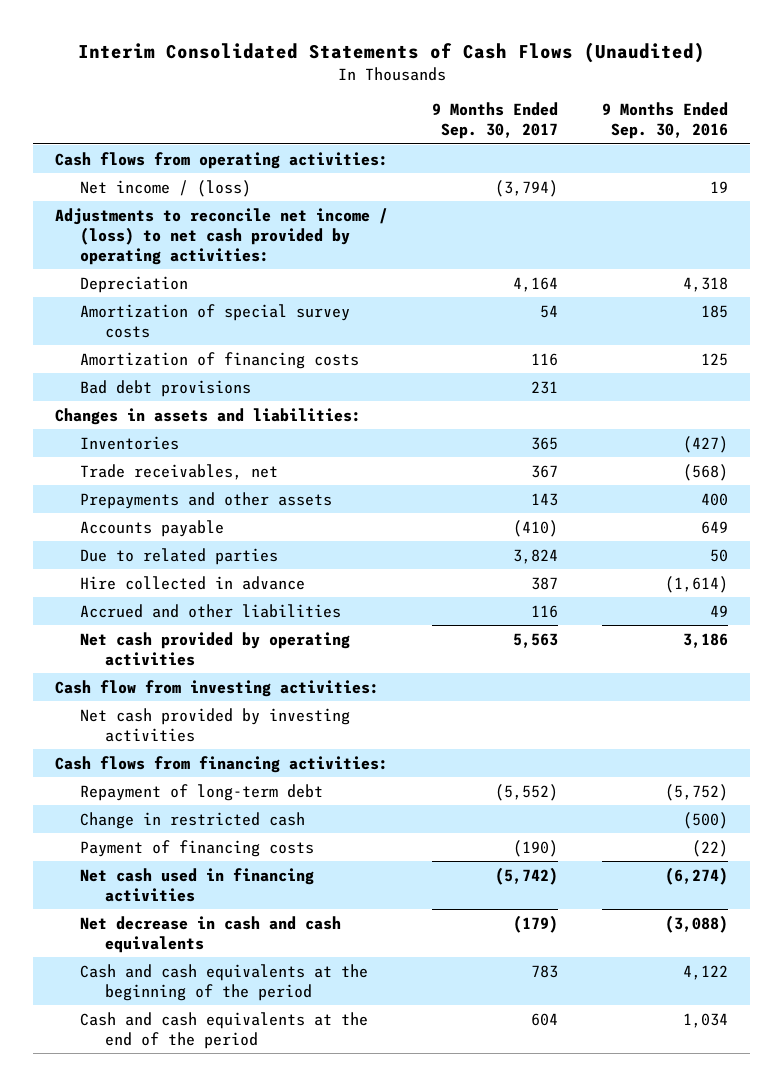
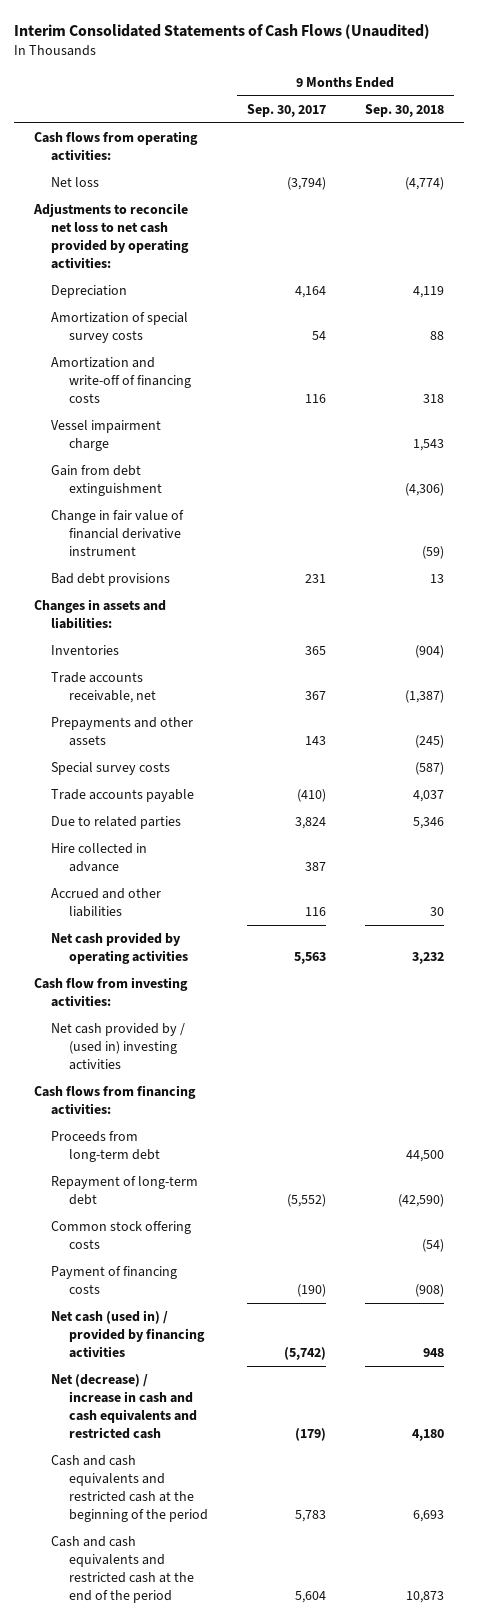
[601,102,728,140] 9 Months Ended Sep. 30, 2016 -> none
none -> [364,104,444,118] Sep. 30, 2018
[80,179,252,197] Net income / (loss) -> [51,177,100,188] Net loss
[55,207,389,265] Adjustments to reconcile net income / (loss) to net cash provided by operating activities: -> [32,203,190,269] Adjustments to reconcile net loss to net cash provided by operating activities:
[80,351,360,369] Amortization of financing costs -> [51,357,191,403] Amortization and write-off of financing costs
none -> [51,420,162,451] Vessel impairment charge
none -> [51,465,162,496] Gain from debt extinguishment
none -> [51,510,185,556] Change in fair value of financial derivative instrument
[80,463,279,480] Trade receivables, net -> [51,672,156,703] Trade accounts receivable, net
none -> [51,762,171,776] Special survey costs
[80,519,225,537] Accounts payable -> [51,789,195,803] Trade accounts payable
[80,707,351,742] Net cash provided by investing activities -> [51,1023,186,1070] Net cash provided by / (used in) investing activities
none -> [51,1131,160,1162] Proceeds from long-term debt
[80,811,306,829] Change in restricted cash -> none
none -> [51,1221,192,1249] Common stock offering costs
[80,867,315,902] Net cash used in financing activities -> [51,1310,205,1358] Net cash (used in) / provided by financing activities
[80,915,342,953] Net decrease in cash and cash equivalents -> [51,1374,197,1439] Net (decrease) / increase in cash and cash equivalents and restricted cash
[80,963,369,1001] Cash and cash equivalents at the beginning of the period -> [51,1455,208,1522] Cash and cash equivalents and restricted cash at the beginning of the period
[531,964,559,978] 783 -> [294,1509,326,1522] 5,783
[80,1011,369,1049] Cash and cash equivalents at the end of the period -> [51,1536,194,1603] Cash and cash equivalents and restricted cash at the end of the period
[531,1012,559,1026] 604 -> [294,1590,326,1603] 5,604

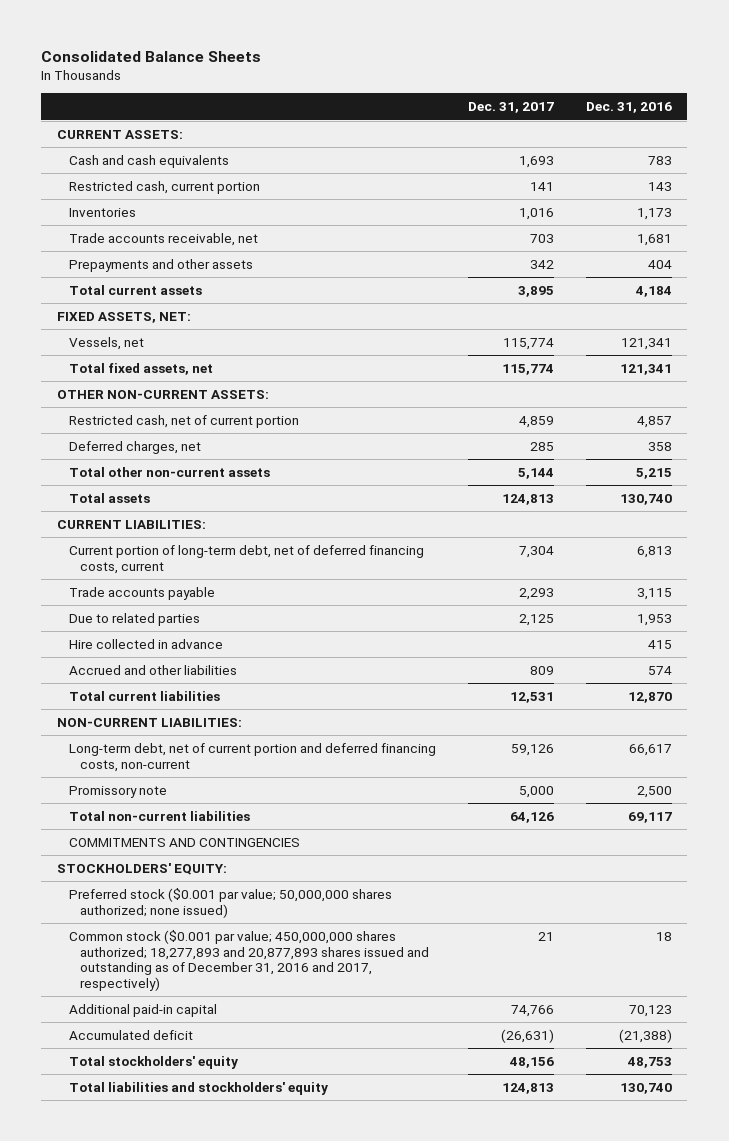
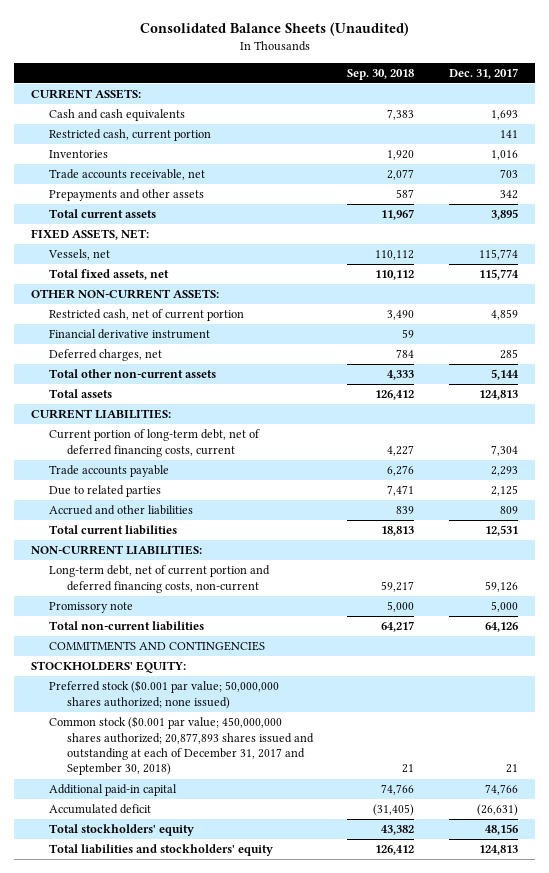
[41,51,262,63] Consolidated Balance Sheets -> [139,22,409,37] Consolidated Balance Sheets (Unaudited)
[585,102,672,114] Dec. 31, 2016 -> none
none -> [347,68,415,80] Sep. 30, 2018
none -> [49,329,211,340] Financial derivative instrument
[68,638,223,649] Hire collected in advance -> none
[68,929,430,992] Common stock ($0.001 par value; 450,000,000 shares authorized; 18,277,893 and 20,877,893 shares issued and outstanding as of December 31, 2016 and 2017, respectively) -> [49,716,314,776] Common stock ($0.001 par value; 450,000,000 shares authorized; 20,877,893 shares issued and outstanding at each of December 31, 2017 and September 30, 2018)

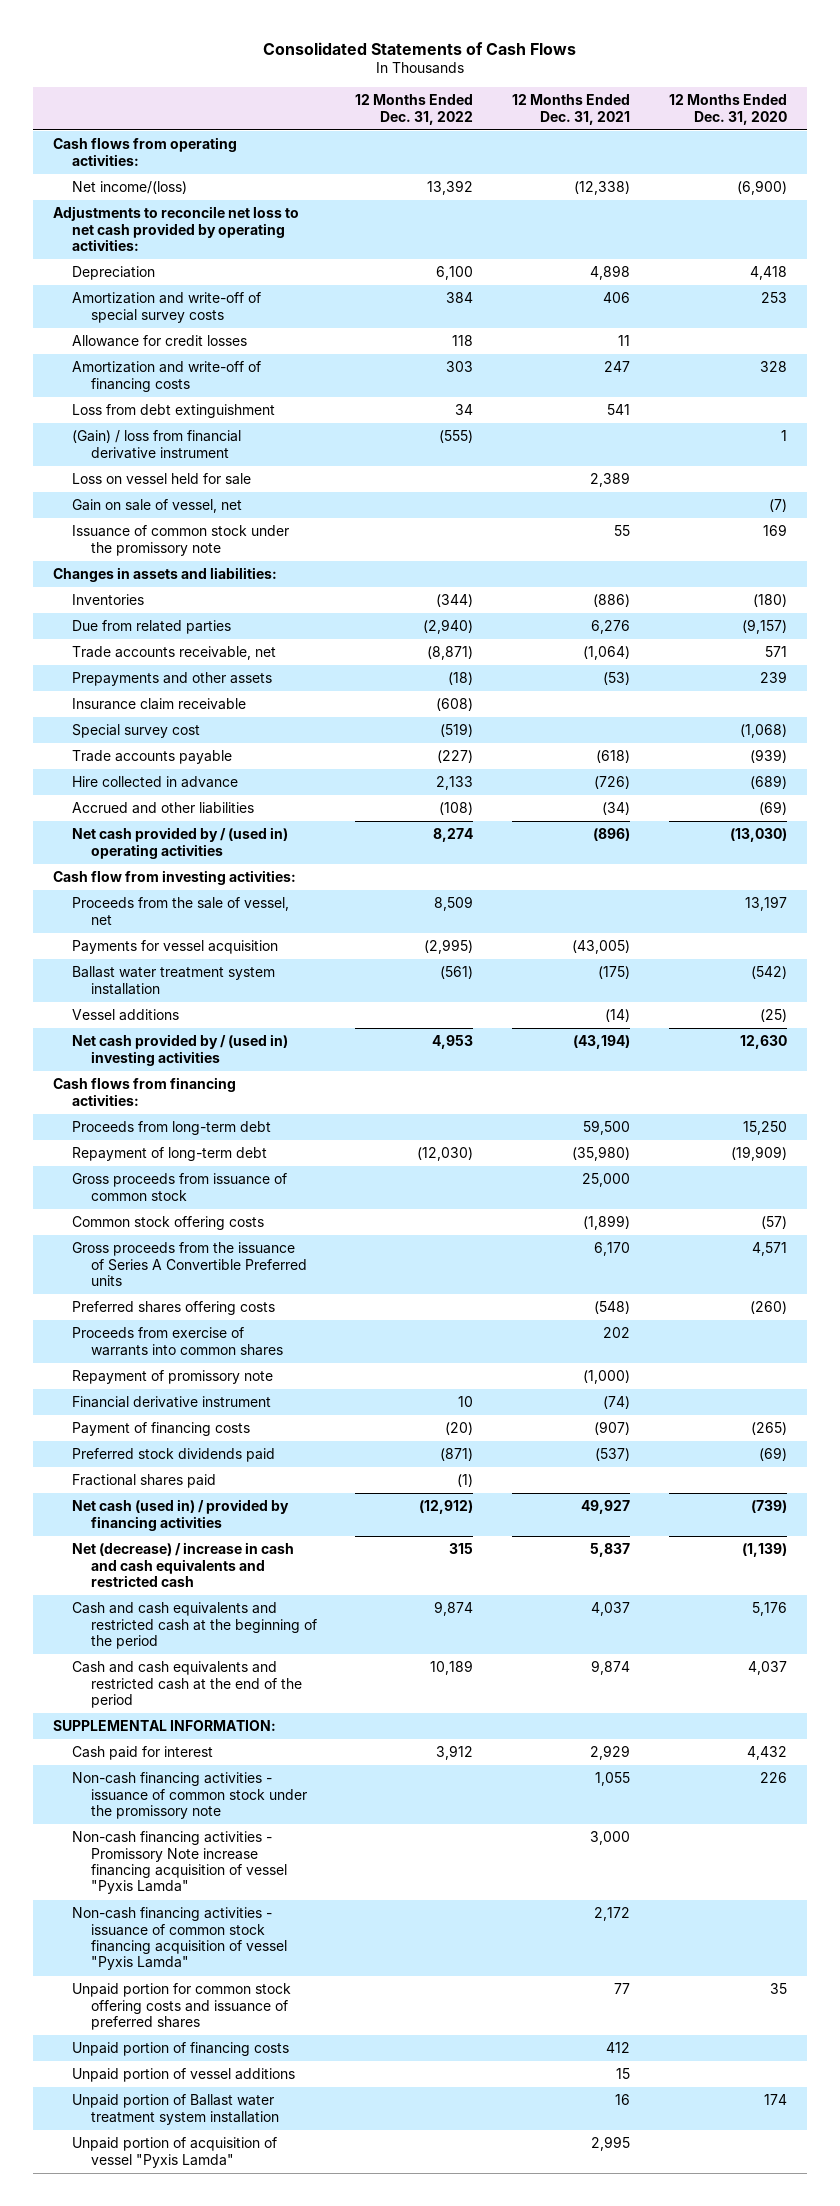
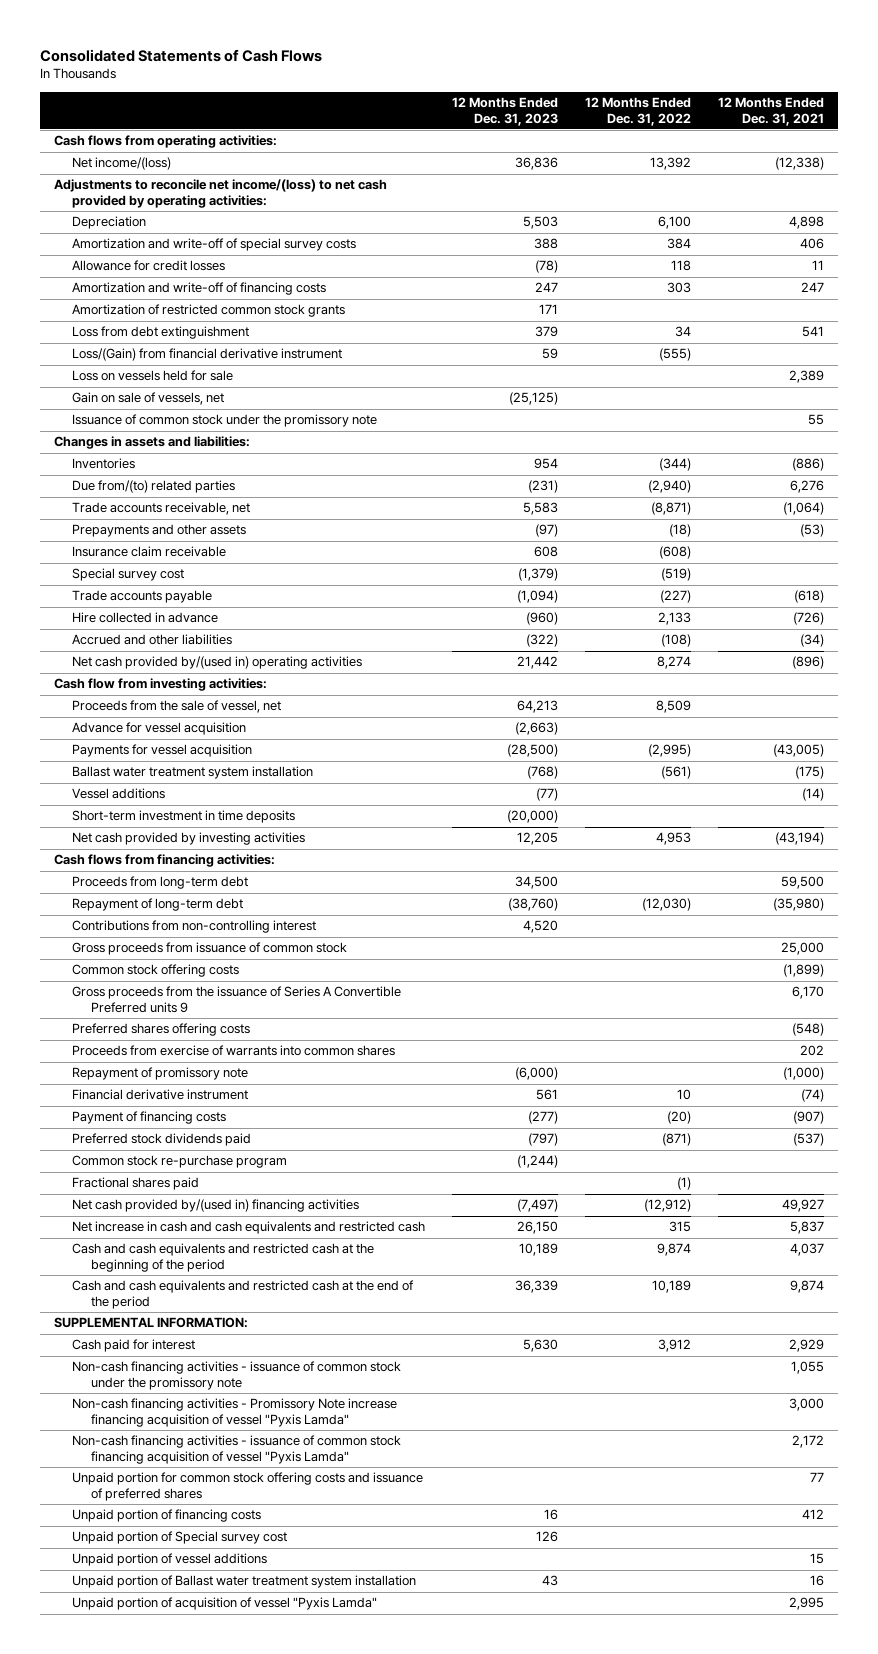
[669,94,788,125] 12 Months Ended Dec. 31, 2020 -> none
none -> [452,97,559,126] 12 Months Ended Dec. 31, 2023
[52,206,299,252] Adjustments to reconcile net loss to net cash provided by operating activities: -> [53,179,387,209] Adjustments to reconcile net income/(loss) to net cash provided by operating activities:
none -> [72,304,346,318] Amortization of restricted common stock grants
[71,430,241,459] (Gain) / loss from financial derivative instrument -> [72,348,343,362] Loss/(Gain) from financial derivative instrument
[71,473,251,486] Loss on vessel held for sale -> [72,370,234,382] Loss on vessels held for sale
[71,499,242,514] Gain on sale of vessel, net -> [72,392,225,406] Gain on sale of vessels, net
[71,620,231,635] Due from related parties -> [72,480,236,494] Due from/(to) related parties
[71,827,288,859] Net cash provided by / (used in) operating activities -> [72,656,363,670] Net cash provided by/(used in) operating activities
none -> [72,722,247,736] Advance for vessel acquisition
none -> [72,810,296,824] Short-term investment in time deposits
[71,1034,288,1066] Net cash provided by / (used in) investing activities -> [72,832,306,846] Net cash provided by investing activities
none -> [72,920,317,934] Contributions from non-controlling interest
[71,1242,307,1287] Gross proceeds from the issuance of Series A Convertible Preferred units -> [72,986,402,1014] Gross proceeds from the issuance of Series A Convertible Preferred units 9
none -> [72,1155,288,1169] Common stock re-purchase program
[71,1499,289,1531] Net cash (used in) / provided by financing activities -> [72,1199,360,1213] Net cash provided by/(used in) financing activities
[71,1542,294,1588] Net (decrease) / increase in cash and cash equivalents and restricted cash -> [72,1221,426,1235] Net increase in cash and cash equivalents and restricted cash
none -> [72,1531,288,1545] Unpaid portion of Special survey cost

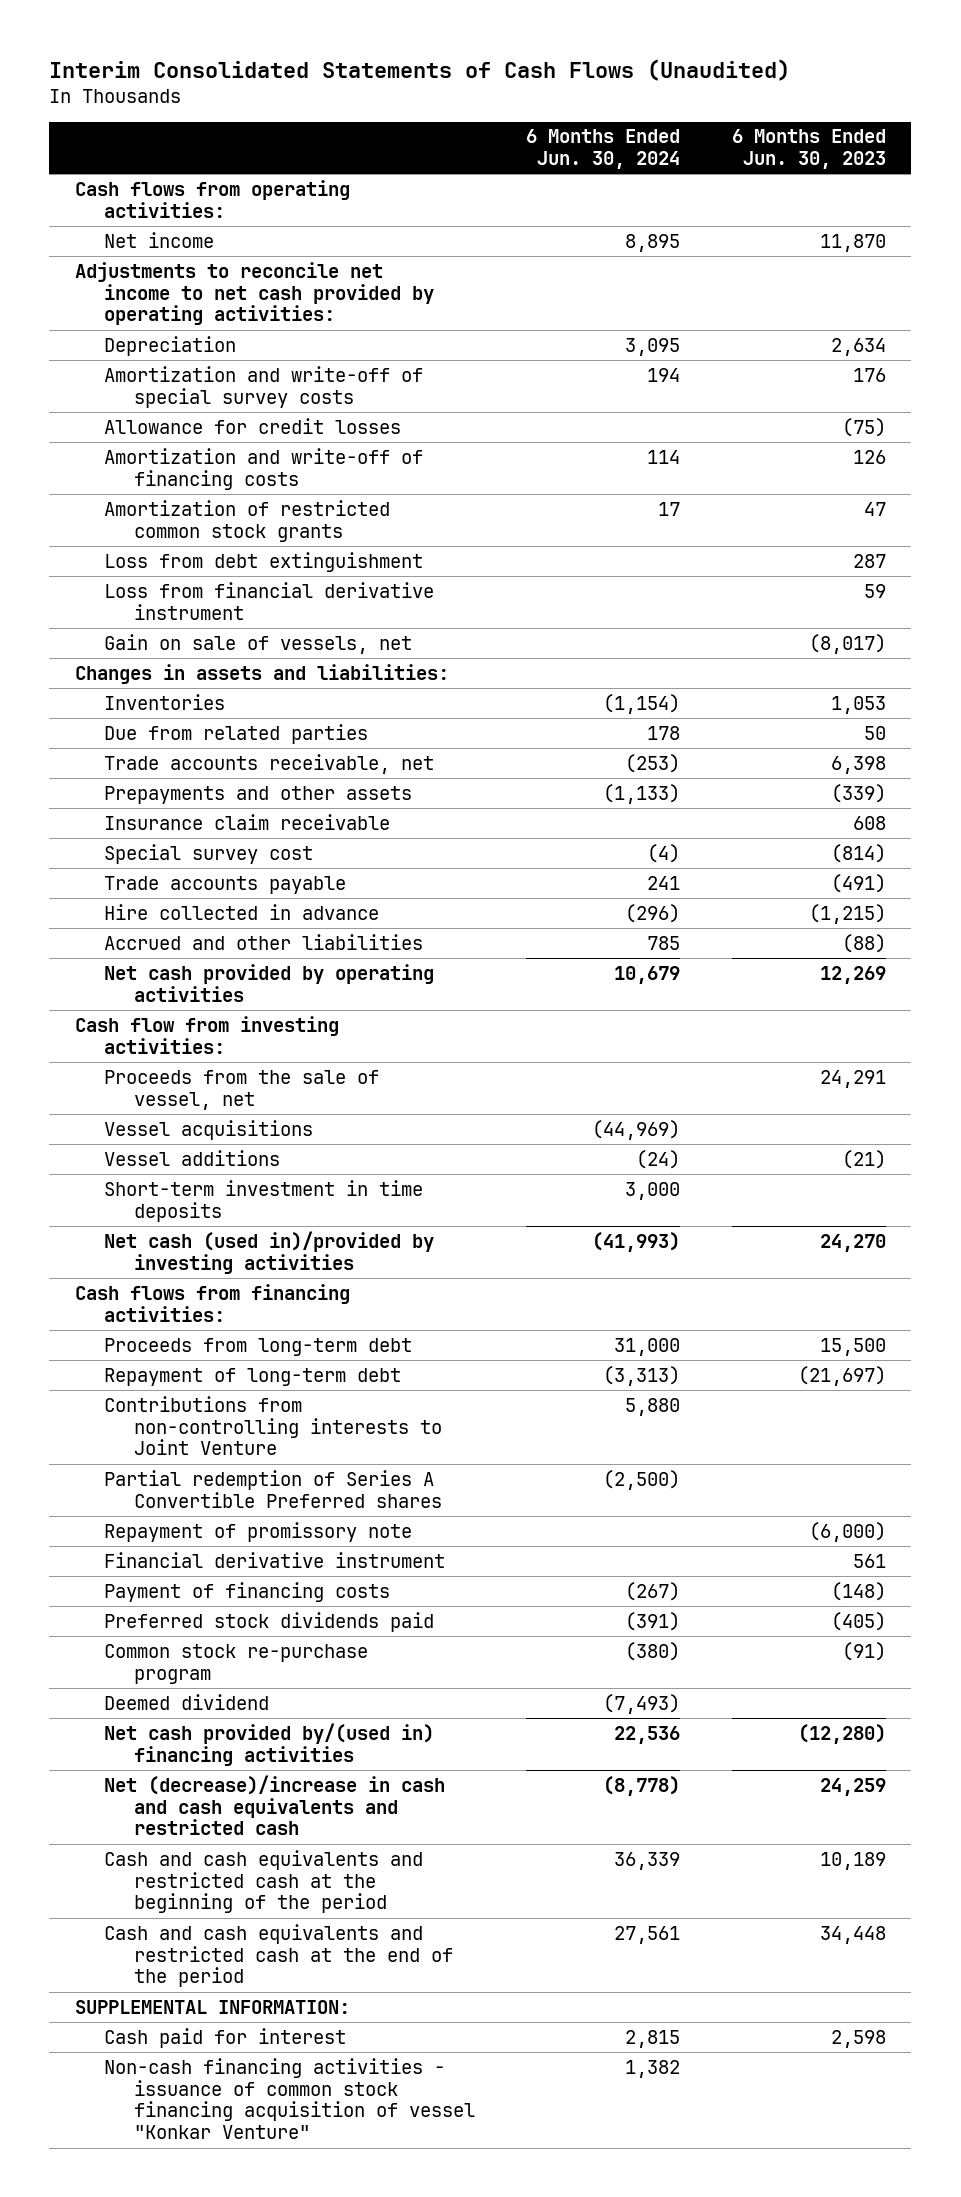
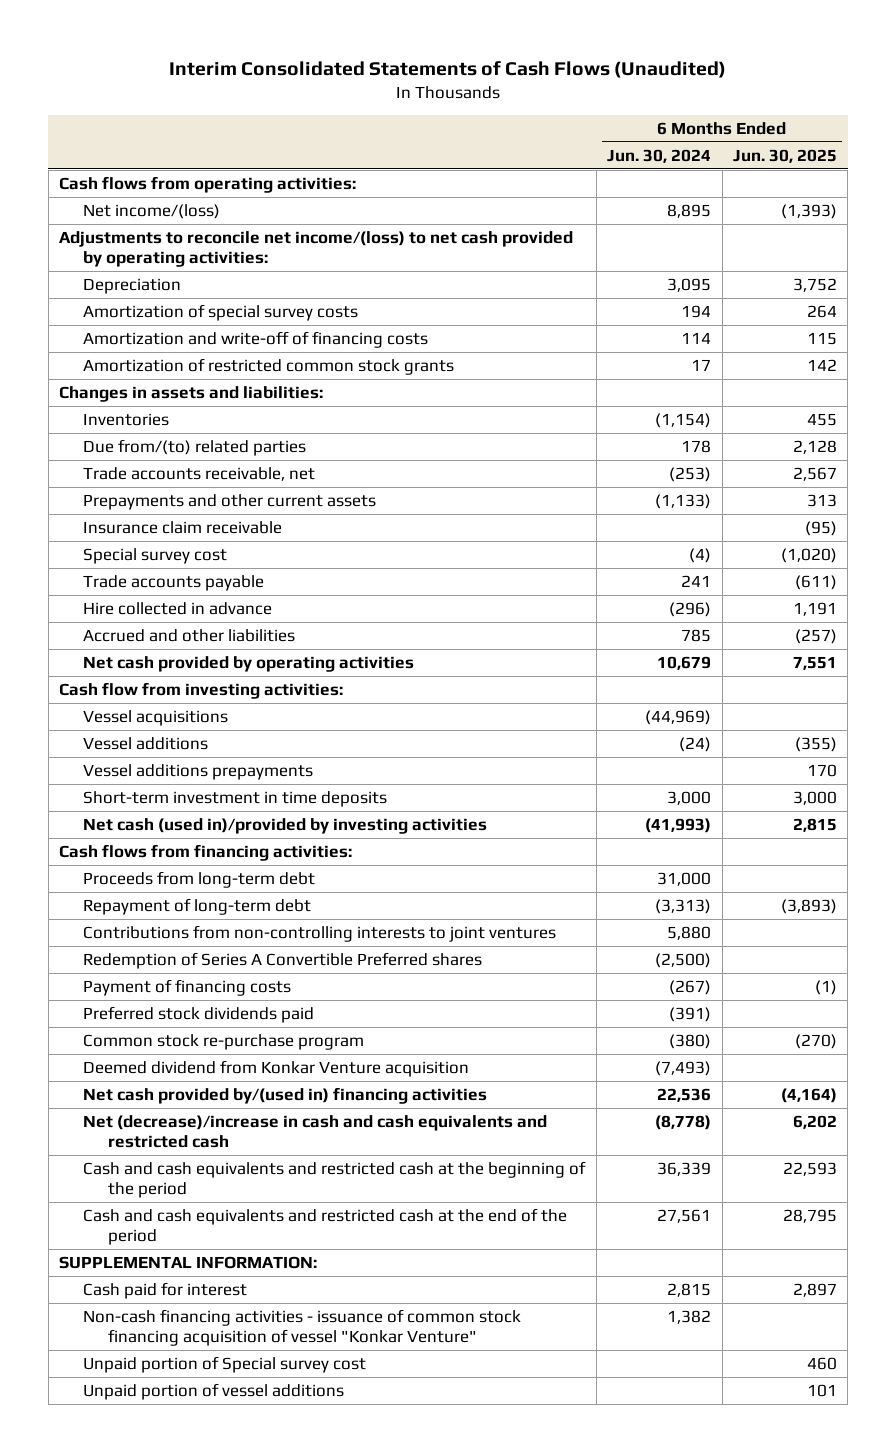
[731,129,886,170] 6 Months Ended Jun. 30, 2023 -> none
none -> [733,148,838,163] Jun. 30, 2025
[104,231,215,248] Net income -> [83,204,221,220] Net income/(loss)
[75,261,435,326] Adjustments to reconcile net income to net cash provided by operating activities: -> [59,231,574,267] Adjustments to reconcile net income/(loss) to net cash provided by operating activities:
[104,417,402,434] Allowance for credit losses -> none
[104,365,424,408] Amortization and write-off of special survey costs -> [83,304,359,322] Amortization of special survey costs
[104,551,424,572] Loss from debt extinguishment -> none
[104,581,435,620] Loss from financial derivative instrument -> none
[104,633,413,654] Gain on sale of vessels, net -> none
[104,723,369,744] Due from related parties -> [83,439,307,457] Due from/(to) related parties
[104,785,413,804] Prepayments and other assets -> [83,494,377,511] Prepayments and other current assets
[104,1069,380,1110] Proceeds from the sale of vessel, net -> none
none -> [83,764,314,781] Vessel additions prepayments
[104,1521,413,1542] Repayment of promissory note -> none
[104,1551,446,1568] Financial derivative instrument -> none
[104,1395,442,1456] Contributions from non-controlling interests to Joint Venture -> [83,925,557,943] Contributions from non-controlling interests to joint ventures
[104,1469,442,1508] Partial redemption of Series A Convertible Preferred shares -> [83,952,483,970] Redemption of Series A Convertible Preferred shares
[104,1693,270,1710] Deemed dividend -> [83,1060,470,1078] Deemed dividend from Konkar Venture acquisition
none -> [83,1356,367,1374] Unpaid portion of Special survey cost
none -> [83,1383,345,1401] Unpaid portion of vessel additions

